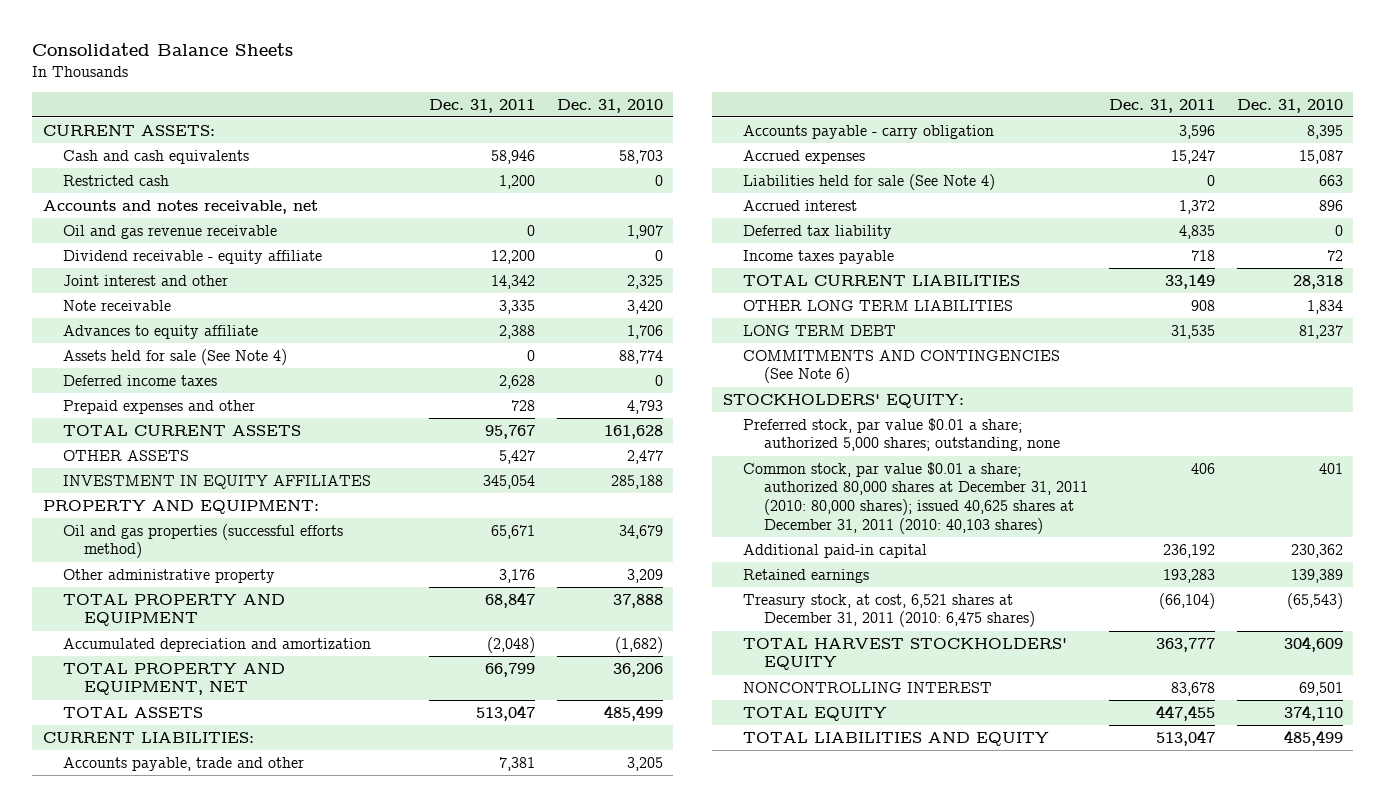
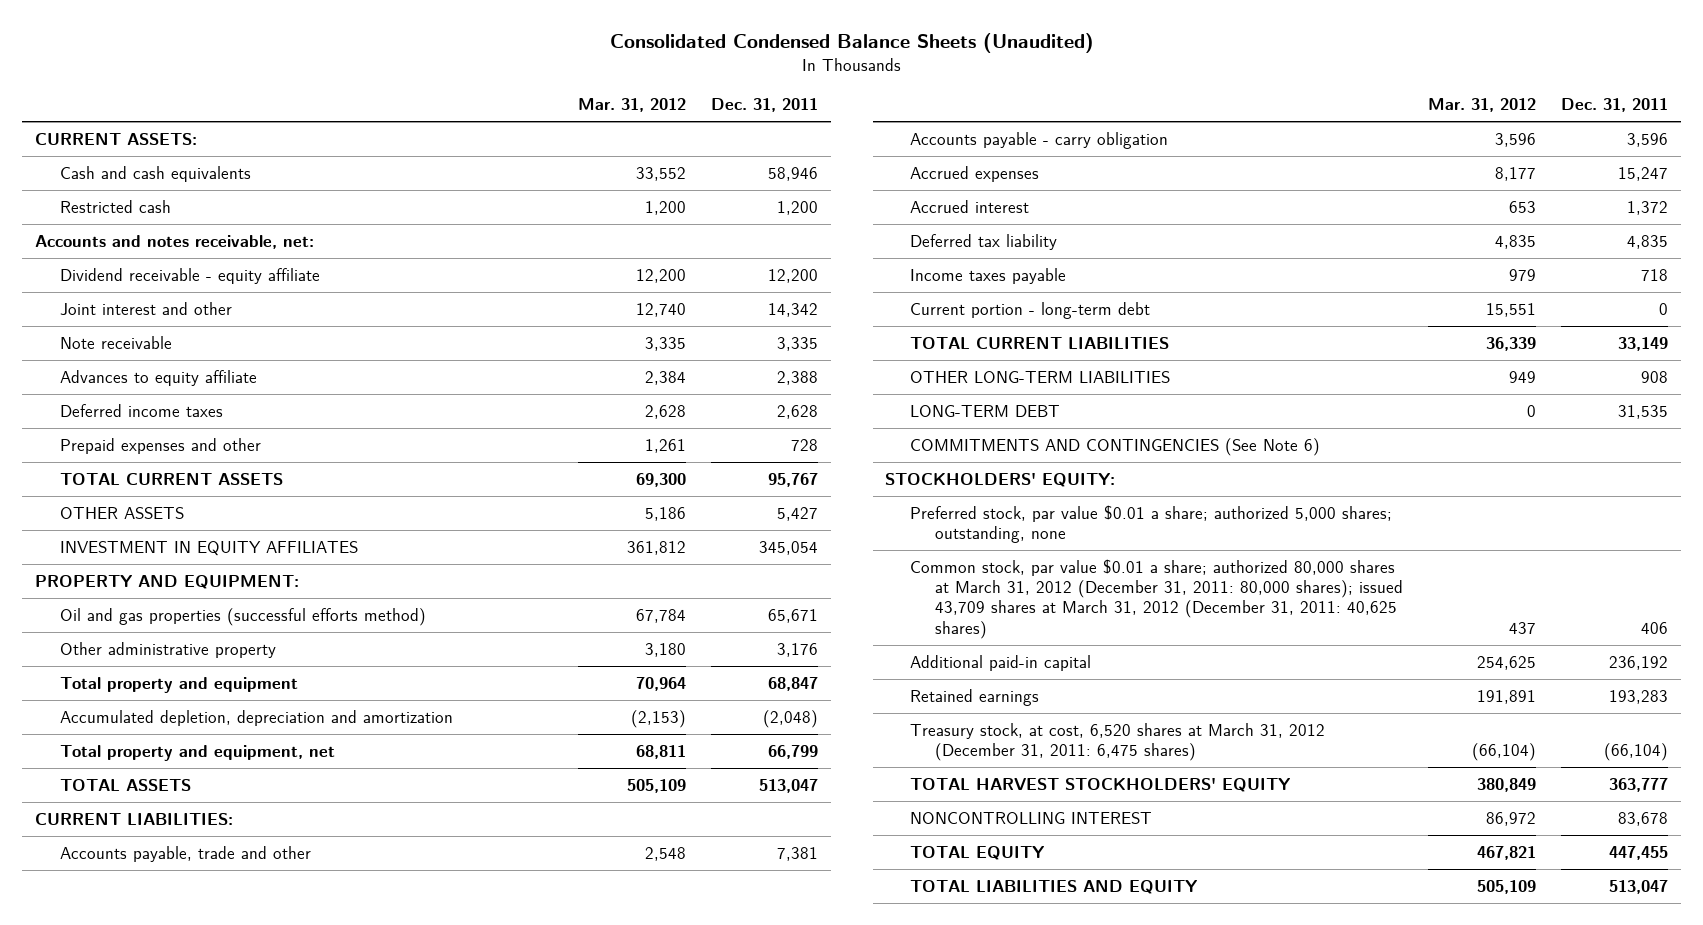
[32,42,294,56] Consolidated Balance Sheets -> [609,33,1094,54] Consolidated Condensed Balance Sheets (Unaudited)
[556,98,663,113] Dec. 31, 2010 -> none
none -> [577,98,686,113] Mar. 31, 2012
[63,224,278,239] Oil and gas revenue receivable -> none
[42,199,318,214] Accounts and notes receivable, net -> [34,234,314,249] Accounts and notes receivable, net:
[63,348,288,365] Assets held for sale (See Note 4) -> none
[63,593,286,627] TOTAL PROPERTY AND EQUIPMENT -> [59,676,298,693] Total property and equipment
[63,637,372,652] Accumulated depreciation and amortization -> [59,709,453,726] Accumulated depletion, depreciation and amortization
[63,662,286,696] TOTAL PROPERTY AND EQUIPMENT, NET -> [59,744,335,761] Total property and equipment, net
[743,173,996,190] Liabilities held for sale (See Note 4) -> none
none -> [910,301,1151,319] Current portion - long-term debt
[743,299,1014,311] OTHER LONG TERM LIABILITIES -> [910,370,1171,383] OTHER LONG-TERM LIABILITIES
[743,324,897,336] LONG TERM DEBT -> [910,404,1061,417] LONG-TERM DEBT
[743,461,1088,535] Common stock, par value $0.01 a share; authorized 80,000 shares at December 31, 2011 (2010: 80,000 shares); issued 40,625 shares at December 31, 2011 (2010: 40,103 shares) -> [910,558,1404,639] Common stock, par value $0.01 a share; authorized 80,000 shares at March 31, 2012 (December 31, 2011: 80,000 shares); issued 43,709 shares at March 31, 2012 (December 31, 2011: 40,625 shares)
[743,593,1035,628] Treasury stock, at cost, 6,521 shares at December 31, 2011 (2010: 6,475 shares) -> [910,722,1326,762] Treasury stock, at cost, 6,520 shares at March 31, 2012 (December 31, 2011: 6,475 shares)

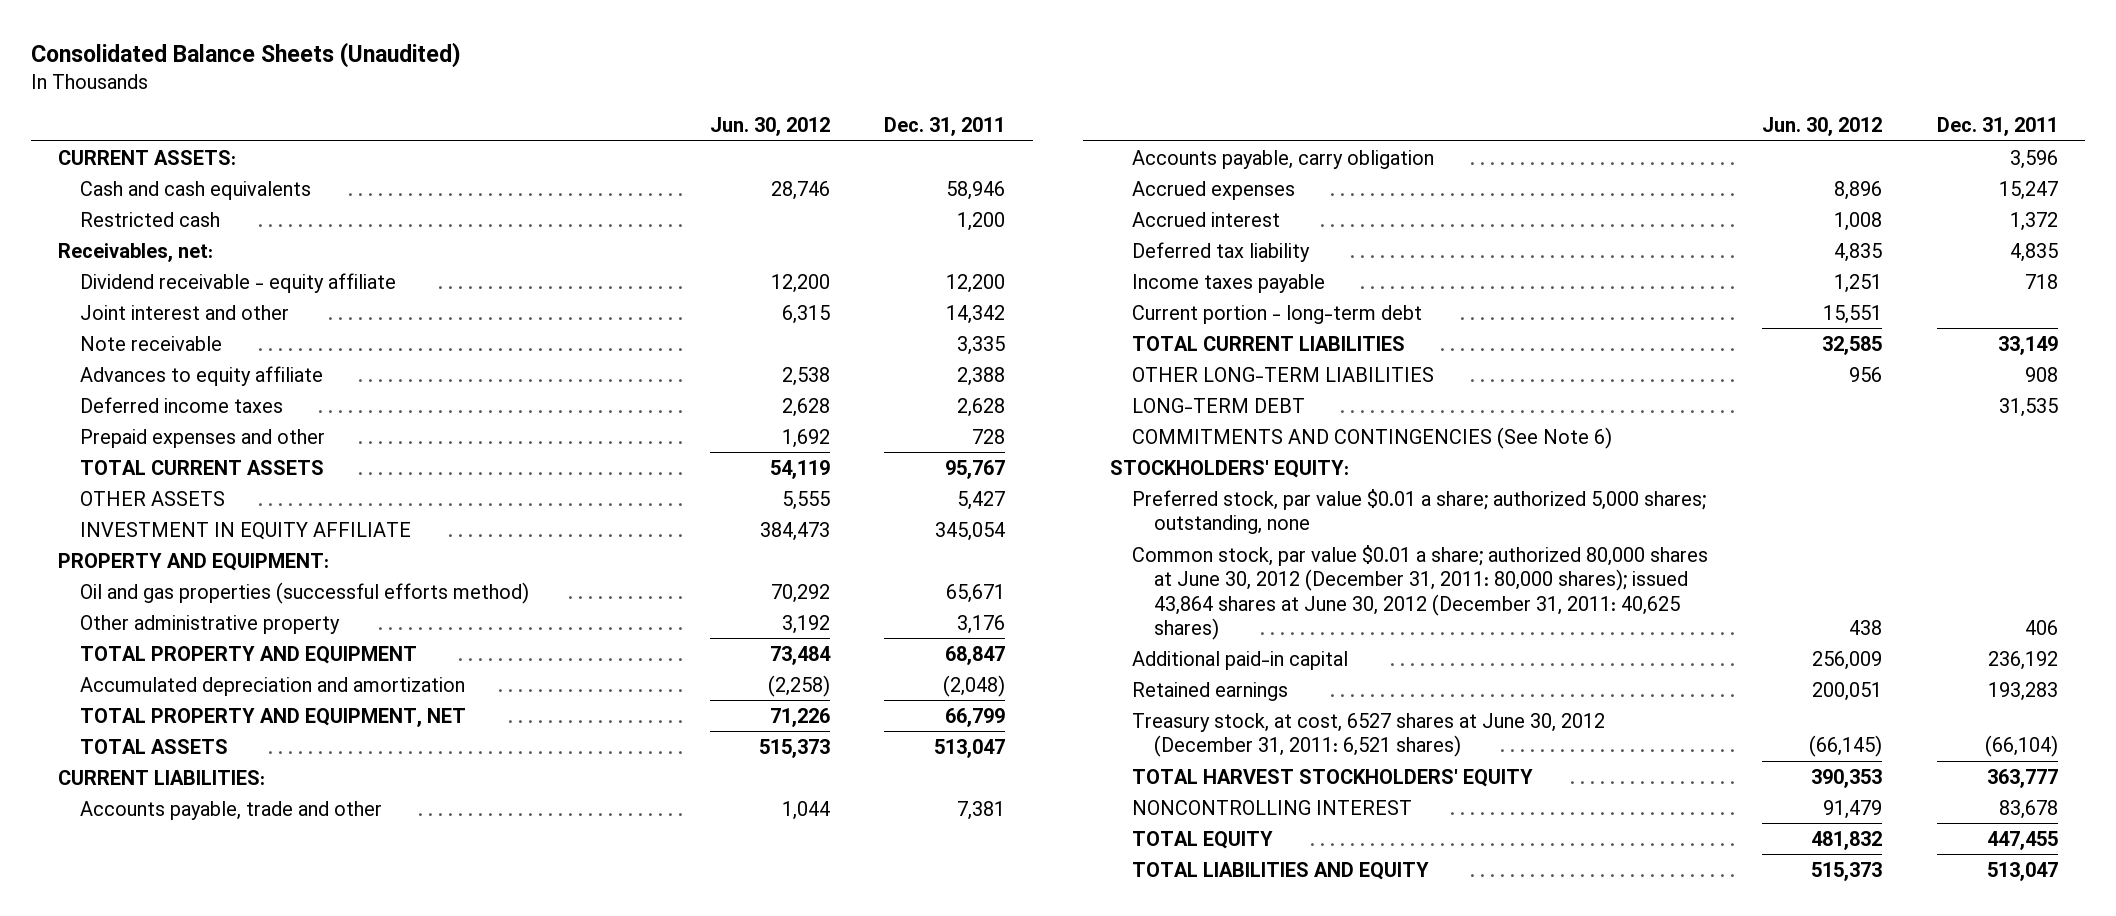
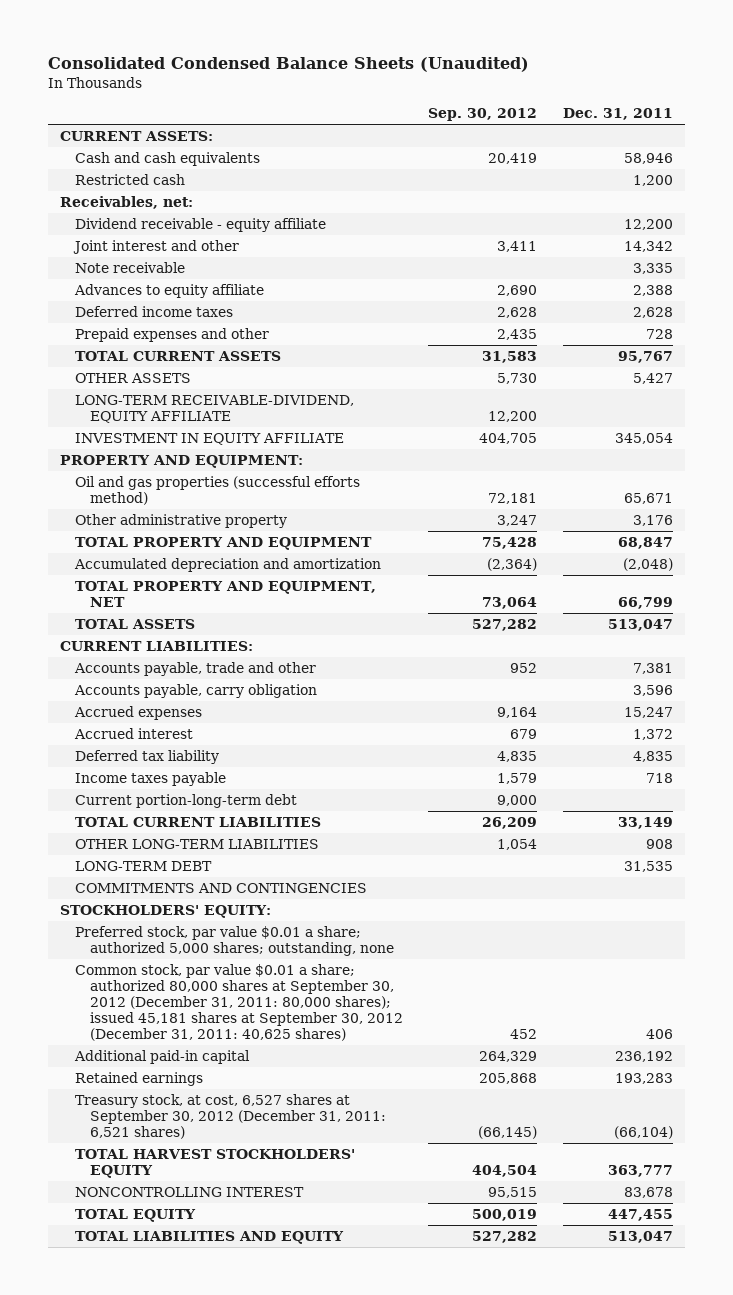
[30,42,461,69] Consolidated Balance Sheets (Unaudited) -> [47,57,529,73] Consolidated Condensed Balance Sheets (Unaudited)
[710,117,831,137] Jun. 30, 2012 -> none
none -> [428,108,538,122] Sep. 30, 2012
none -> [75,395,355,424] LONG-TERM RECEIVABLE-DIVIDEND, EQUITY AFFILIATE
[1132,304,1423,324] Current portion - long-term debt -> [75,794,298,809] Current portion-long-term debt
[1132,426,1613,449] COMMITMENTS AND CONTINGENCIES (See Note 6) -> [75,883,368,894] COMMITMENTS AND CONTINGENCIES
[1132,544,1709,640] Common stock, par value $0.01 a share; authorized 80,000 shares at June 30, 2012 (December 31, 2011: 80,000 shares); issued 43,864 shares at June 30, 2012 (December 31, 2011: 40,625 shares) -> [75,964,404,1041] Common stock, par value $0.01 a share; authorized 80,000 shares at September 30, 2012 (December 31, 2011: 80,000 shares); issued 45,181 shares at September 30, 2012 (December 31, 2011: 40,625 shares)
[1132,712,1606,758] Treasury stock, at cost, 6527 shares at June 30, 2012 (December 31, 2011: 6,521 shares) -> [75,1094,387,1140] Treasury stock, at cost, 6,527 shares at September 30, 2012 (December 31, 2011: 6,521 shares)

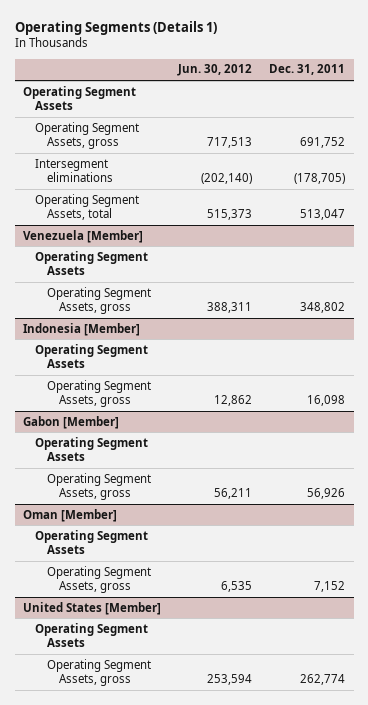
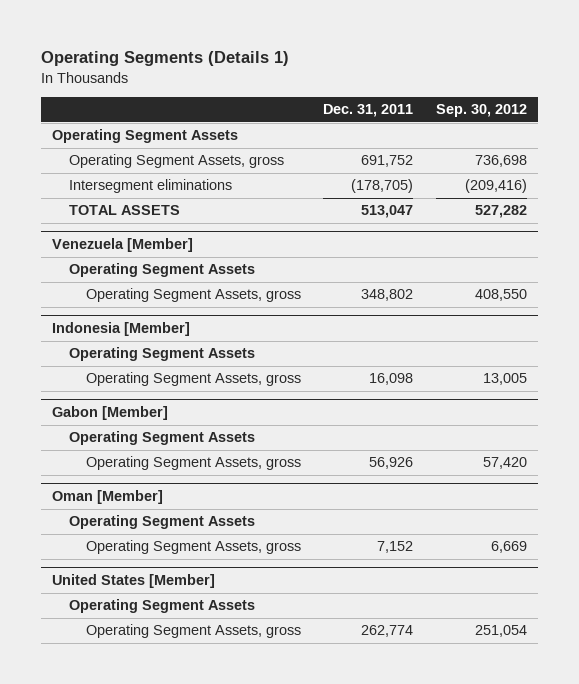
[177,64,253,77] Jun. 30, 2012 -> none
none -> [435,104,527,118] Sep. 30, 2012
[35,193,140,221] Operating Segment Assets, total -> [69,205,181,216] TOTAL ASSETS

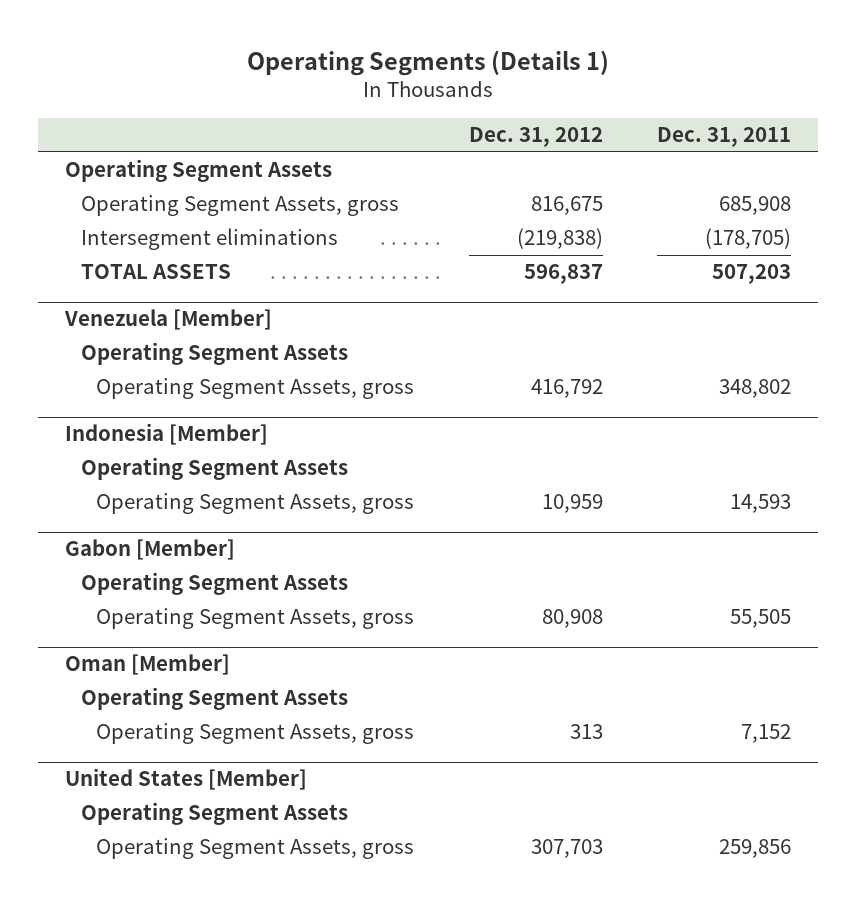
[435,104,527,118] Sep. 30, 2012 -> none
none -> [468,127,603,148] Dec. 31, 2012
[361,155,414,168] 691,752 -> [719,196,792,216] 685,908
[361,205,414,219] 513,047 -> [712,264,792,285] 507,203
[369,373,414,386] 16,098 -> [730,494,792,514] 14,593
[369,457,414,470] 56,926 -> [730,609,792,629] 55,505
[361,625,414,638] 262,774 -> [719,839,792,859] 259,856

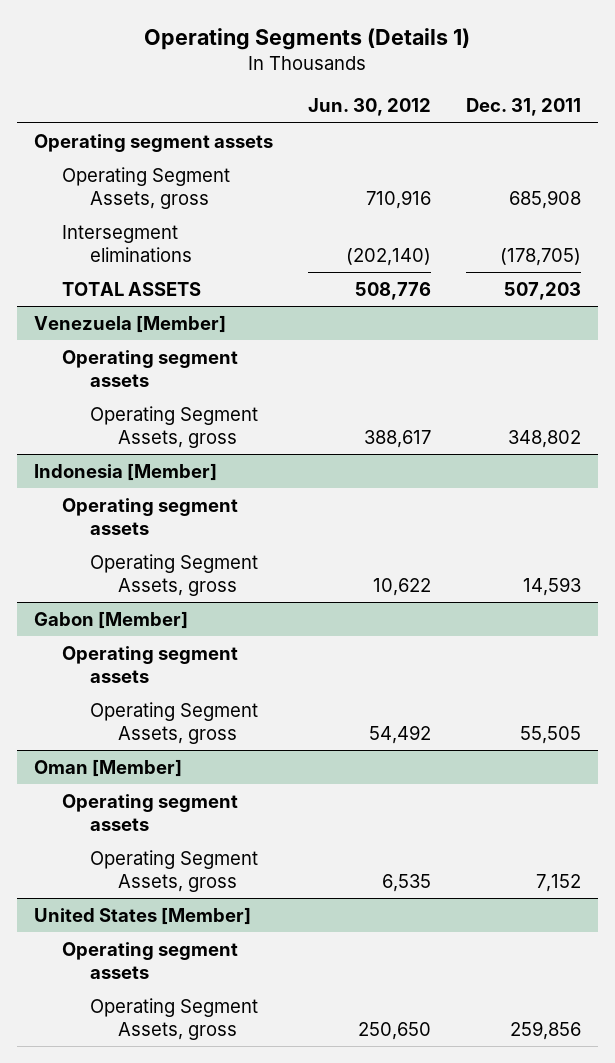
[468,127,603,148] Dec. 31, 2012 -> none
none -> [307,98,431,117] Jun. 30, 2012
[65,159,333,183] Operating Segment Assets -> [34,133,274,152] Operating segment assets
[80,342,348,366] Operating Segment Assets -> [61,349,238,388] Operating segment assets
[80,457,348,481] Operating Segment Assets -> [61,497,238,536] Operating segment assets
[80,572,348,596] Operating Segment Assets -> [61,645,238,684] Operating segment assets
[80,687,348,711] Operating Segment Assets -> [61,793,238,832] Operating segment assets
[80,802,348,826] Operating Segment Assets -> [61,941,238,980] Operating segment assets

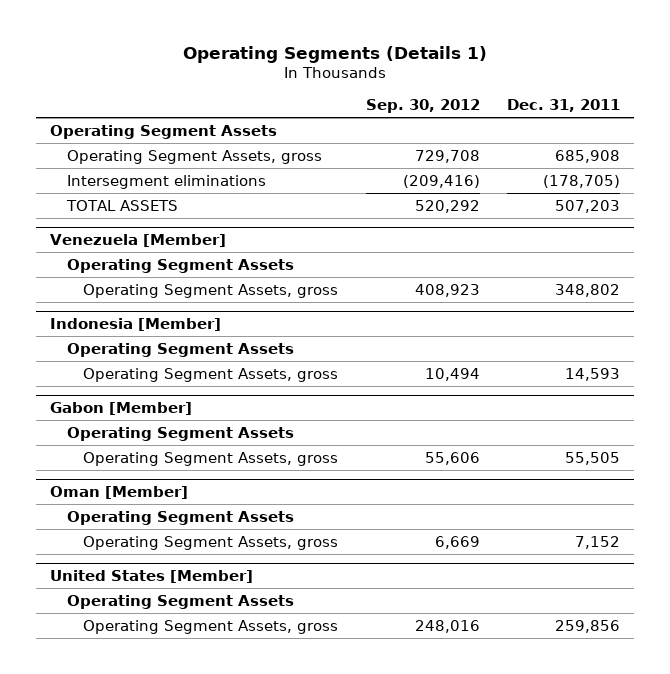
[307,98,431,117] Jun. 30, 2012 -> none
none -> [365,99,480,114] Sep. 30, 2012
[34,133,274,152] Operating segment assets -> [49,124,277,139] Operating Segment Assets
[61,349,238,388] Operating segment assets -> [66,258,294,273] Operating Segment Assets
[61,497,238,536] Operating segment assets -> [66,342,294,357] Operating Segment Assets
[61,645,238,684] Operating segment assets -> [66,426,294,441] Operating Segment Assets
[61,793,238,832] Operating segment assets -> [66,510,294,525] Operating Segment Assets
[61,941,238,980] Operating segment assets -> [66,594,294,609] Operating Segment Assets

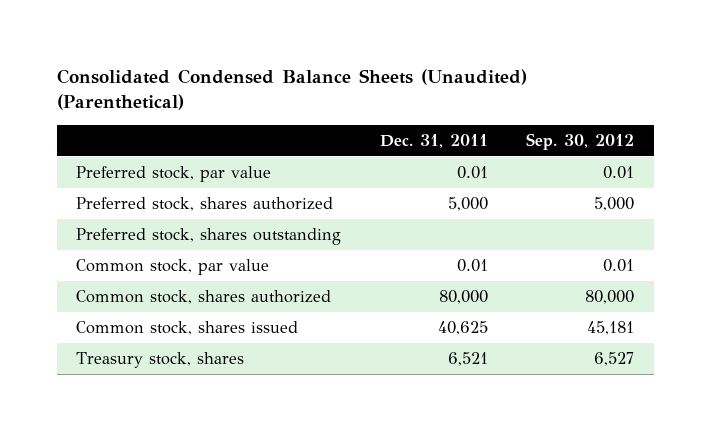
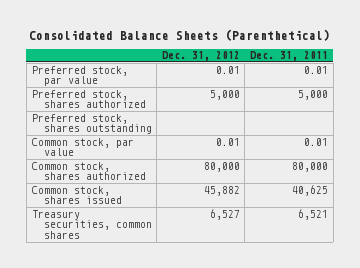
[56,68,527,111] Consolidated Condensed Balance Sheets (Unaudited) (Parenthetical) -> [28,29,330,42] Consolidated Balance Sheets (Parenthetical)
[526,133,635,151] Sep. 30, 2012 -> none
none -> [161,51,240,62] Dec. 31, 2012
[76,352,245,369] Treasury stock, shares -> [31,209,152,239] Treasury securities, common shares

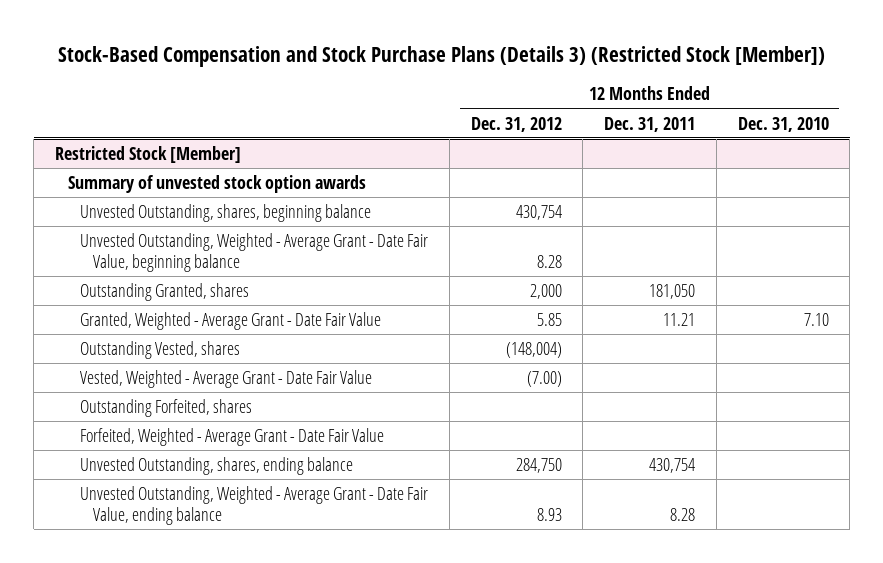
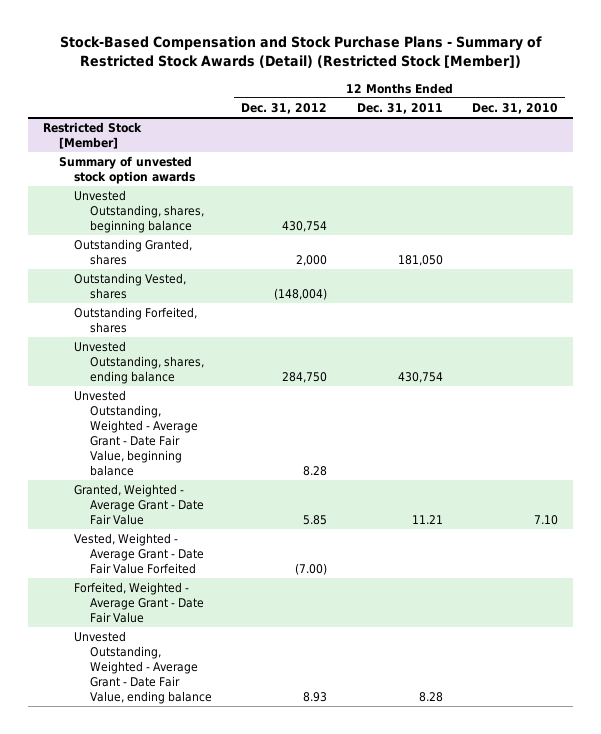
[57,45,825,67] Stock-Based Compensation and Stock Purchase Plans (Details 3) (Restricted Stock [Member]) -> [59,36,542,69] Stock-Based Compensation and Stock Purchase Plans - Summary of Restricted Stock Awards (Detail) (Restricted Stock [Member])
[80,369,373,388] Vested, Weighted - Average Grant - Date Fair Value -> none
[80,232,429,273] Unvested Outstanding, Weighted - Average Grant - Date Fair Value, beginning balance -> [74,390,199,477] Unvested Outstanding, Weighted - Average Grant - Date Fair Value, beginning balance
[80,311,382,330] Granted, Weighted - Average Grant - Date Fair Value -> [74,484,205,526] Granted, Weighted - Average Grant - Date Fair Value
none -> [74,533,205,575] Vested, Weighted - Average Grant - Date Fair Value Forfeited
[80,427,385,446] Forfeited, Weighted - Average Grant - Date Fair Value -> [74,582,205,624] Forfeited, Weighted - Average Grant - Date Fair Value

